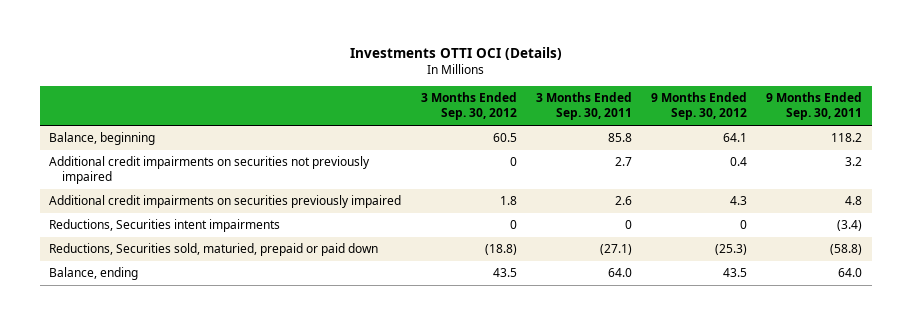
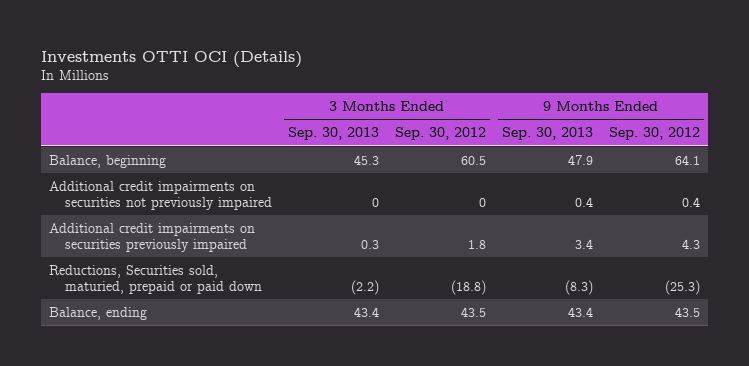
[535,92,632,121] 3 Months Ended Sep. 30, 2011 -> none
[766,92,863,121] 9 Months Ended Sep. 30, 2011 -> none
none -> [287,127,379,141] Sep. 30, 2013
none -> [501,127,593,141] Sep. 30, 2013
[49,219,281,233] Reductions, Securities intent impairments -> none

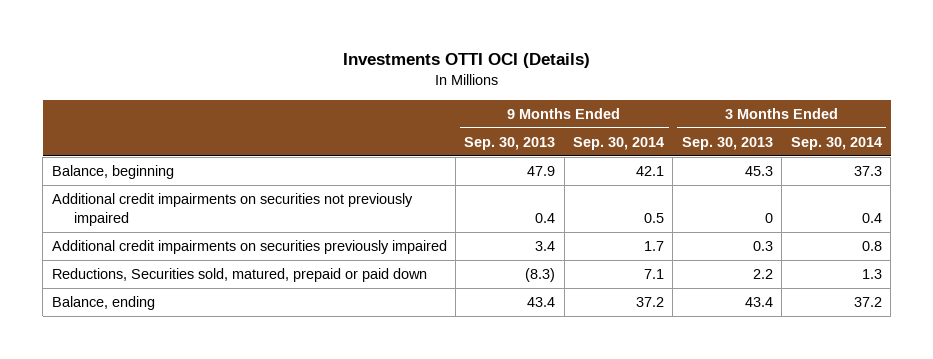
[394,127,486,141] Sep. 30, 2012 -> none
[608,127,700,141] Sep. 30, 2012 -> none
none -> [573,136,665,150] Sep. 30, 2014
none -> [790,136,882,150] Sep. 30, 2014
[49,264,262,294] Reductions, Securities sold, maturied, prepaid or paid down -> [51,268,427,283] Reductions, Securities sold, matured, prepaid or paid down
[350,279,379,295] (2.2) -> [752,269,773,280] 2.2

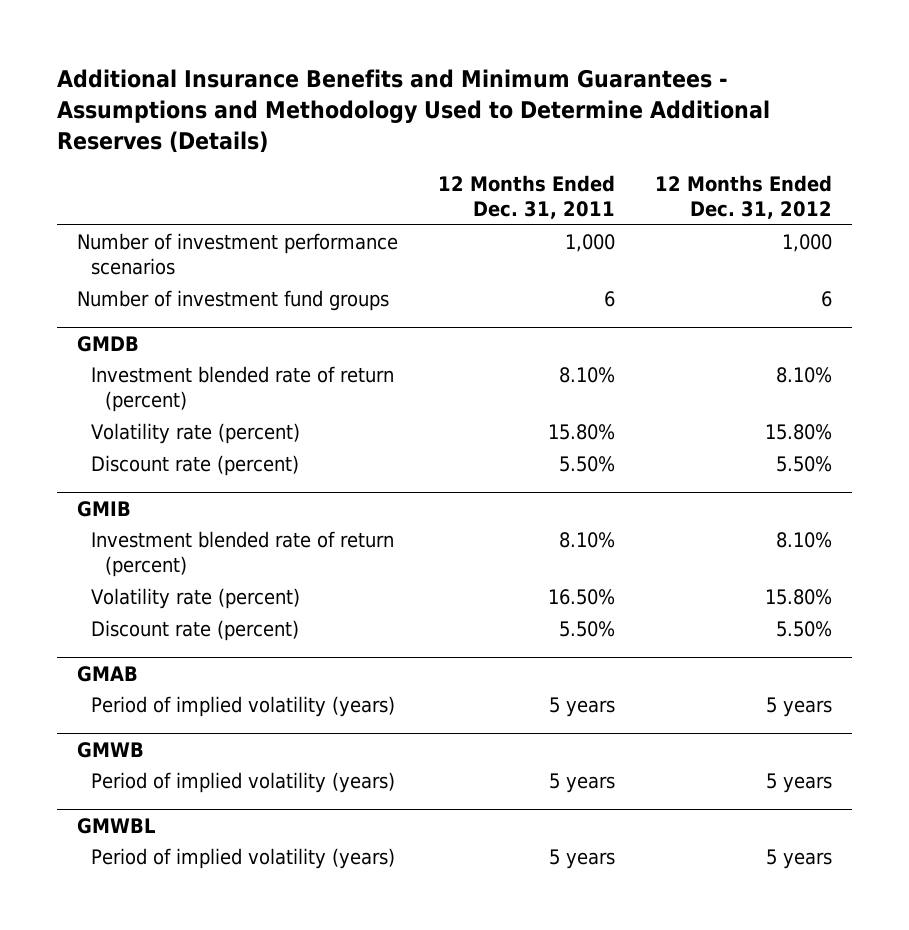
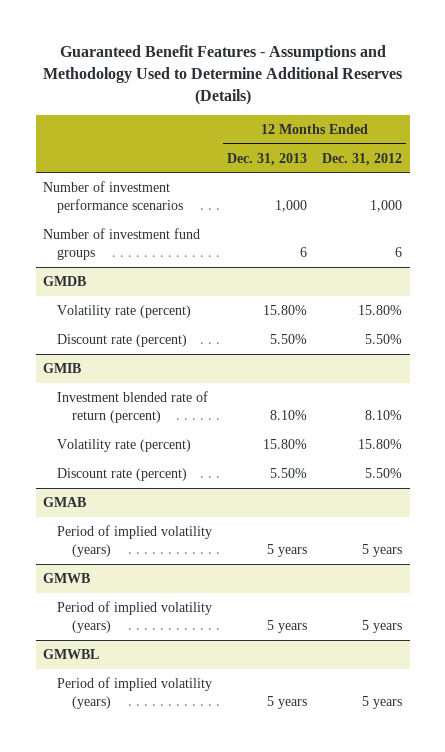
[56,69,770,153] Additional Insurance Benefits and Minimum Guarantees - Assumptions and Methodology Used to Determine Additional Reserves (Details) -> [42,45,402,106] Guaranteed Benefit Features - Assumptions and Methodology Used to Determine Additional Reserves (Details)
[438,175,616,220] 12 Months Ended Dec. 31, 2011 -> none
none -> [227,152,308,166] Dec. 31, 2013
[90,366,394,413] Investment blended rate of return (percent) -> none

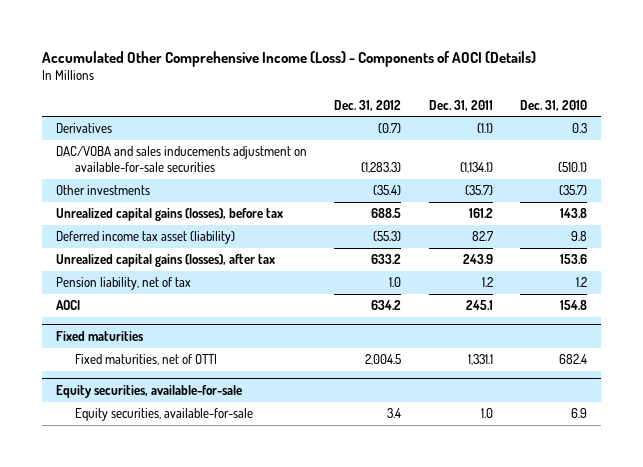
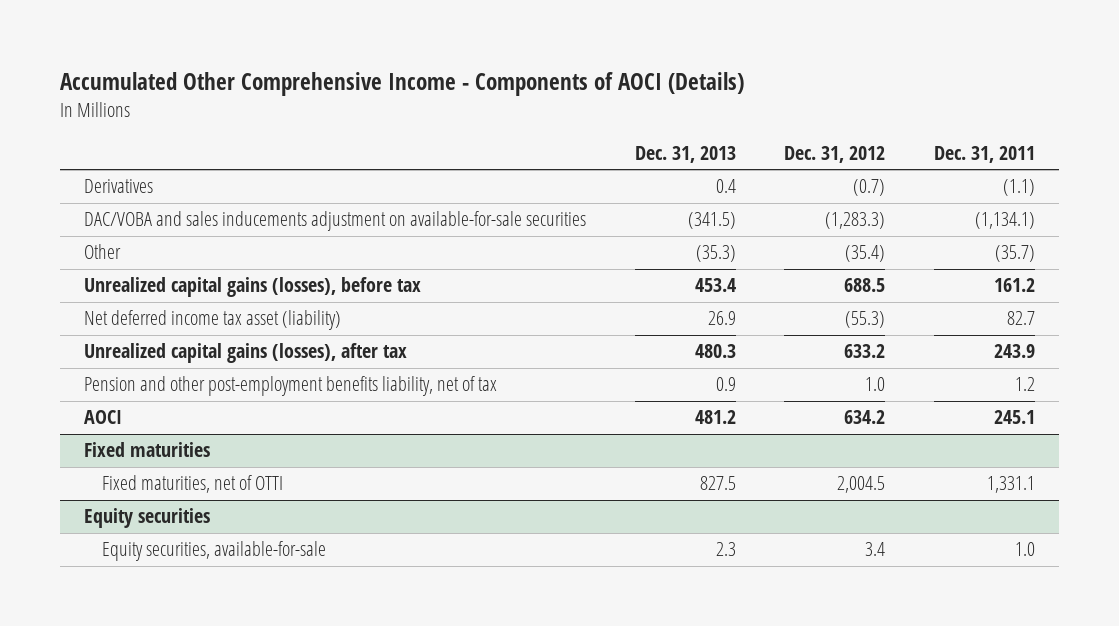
[42,50,537,67] Accumulated Other Comprehensive Income (Loss) - Components of AOCI (Details) -> [59,72,744,97] Accumulated Other Comprehensive Income - Components of AOCI (Details)
[520,99,588,111] Dec. 31, 2010 -> none
none -> [634,145,736,163] Dec. 31, 2013
[55,185,150,196] Other investments -> [83,244,121,260] Other
[55,231,235,245] Deferred income tax asset (liability) -> [83,310,341,331] Net deferred income tax asset (liability)
[55,277,191,291] Pension liability, net of tax -> [83,376,497,397] Pension and other post-employment benefits liability, net of tax
[55,385,242,399] Equity securities, available-for-sale -> none
none -> [83,508,210,529] Equity securities

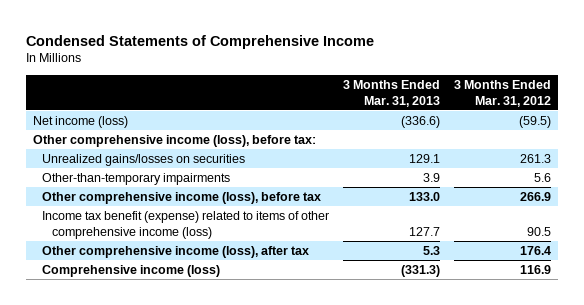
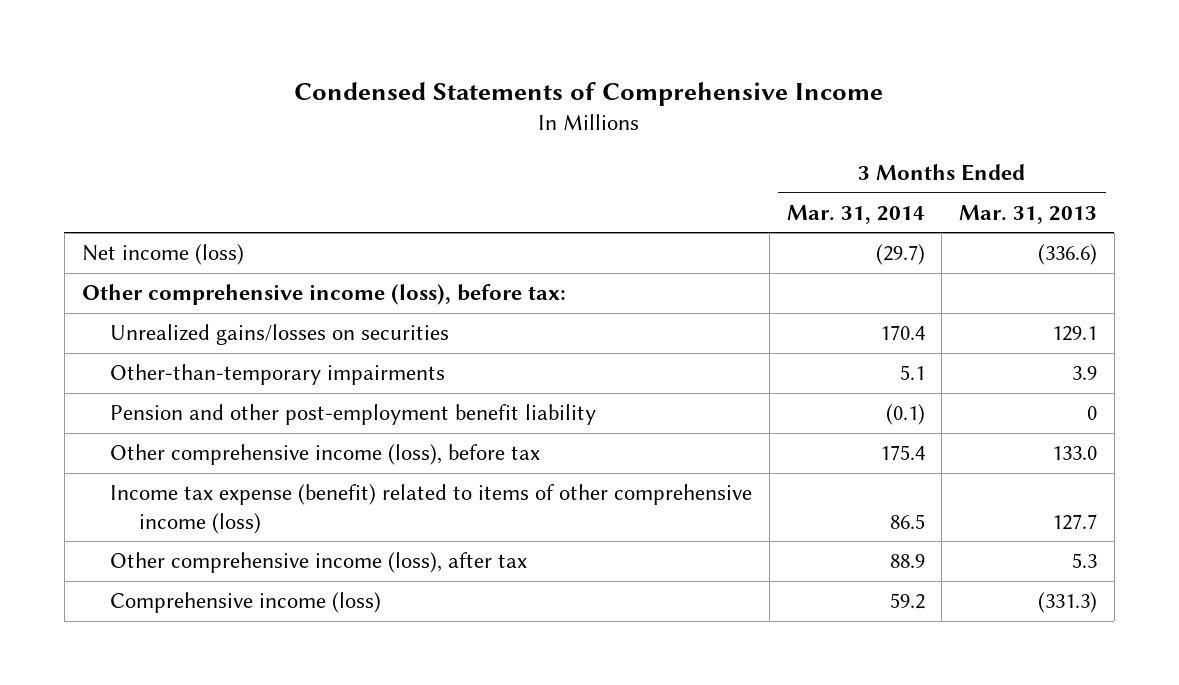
[453,80,551,107] 3 Months Ended Mar. 31, 2012 -> none
none -> [786,204,925,224] Mar. 31, 2014
none -> [110,404,597,426] Pension and other post-employment benefit liability
[42,210,330,239] Income tax benefit (expense) related to items of other comprehensive income (loss) -> [110,484,753,534] Income tax expense (benefit) related to items of other comprehensive income (loss)

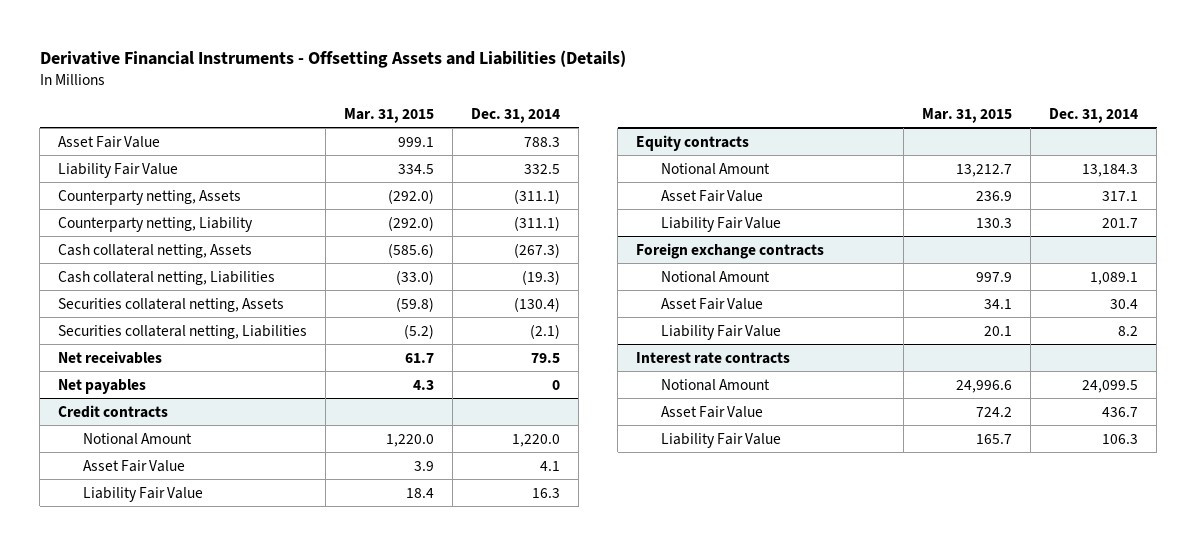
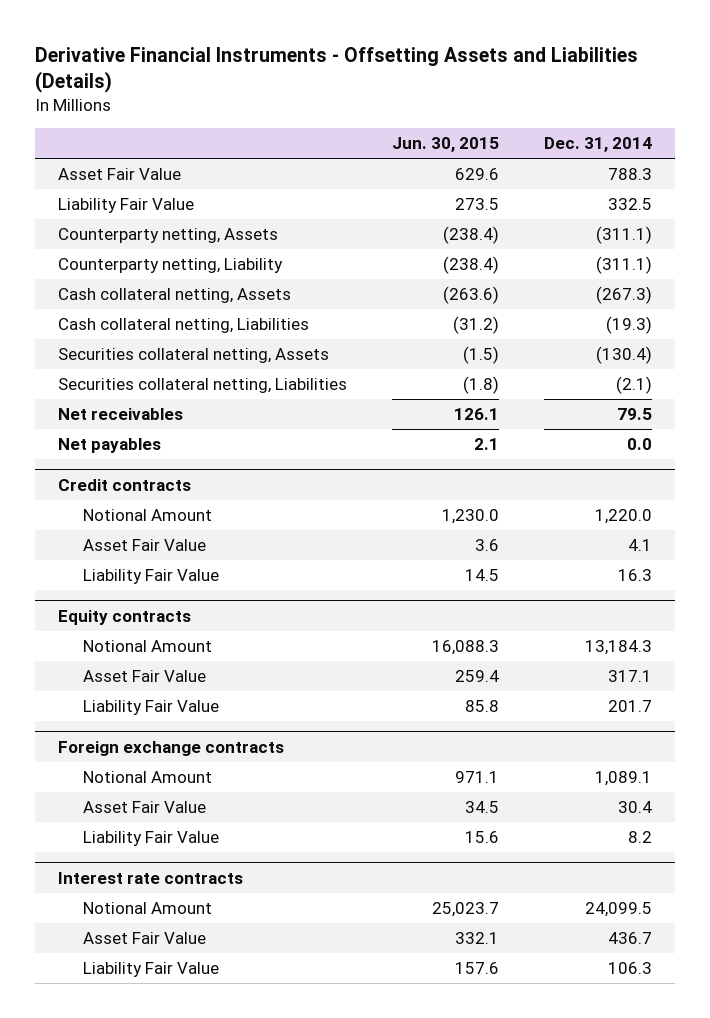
[344,107,435,123] Mar. 31, 2015 -> none
none -> [391,137,499,153] Jun. 30, 2015
[552,379,561,390] 0 -> [627,438,653,451] 0.0

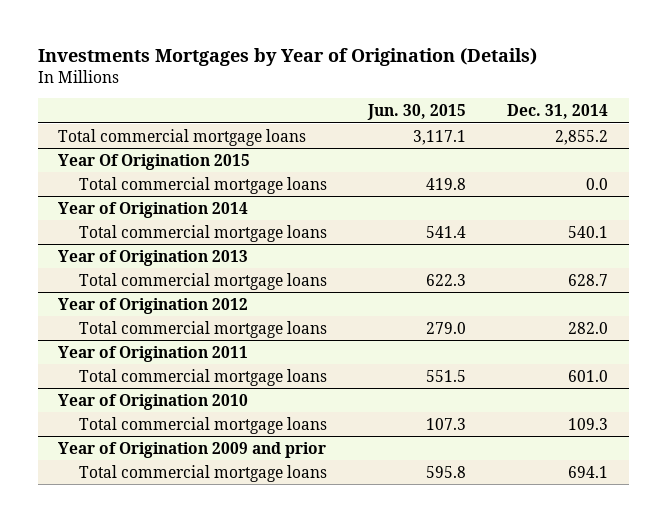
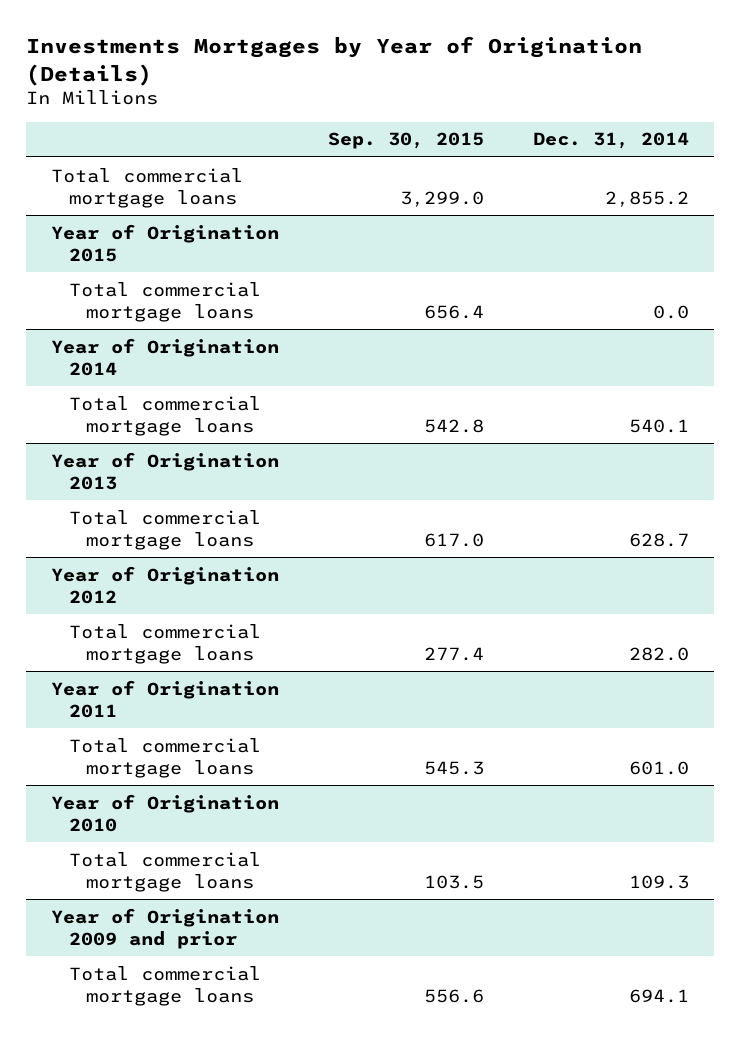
[367,104,467,121] Jun. 30, 2015 -> none
none -> [327,132,484,150] Sep. 30, 2015
[58,153,251,170] Year Of Origination 2015 -> [50,223,279,262] Year of Origination 2015

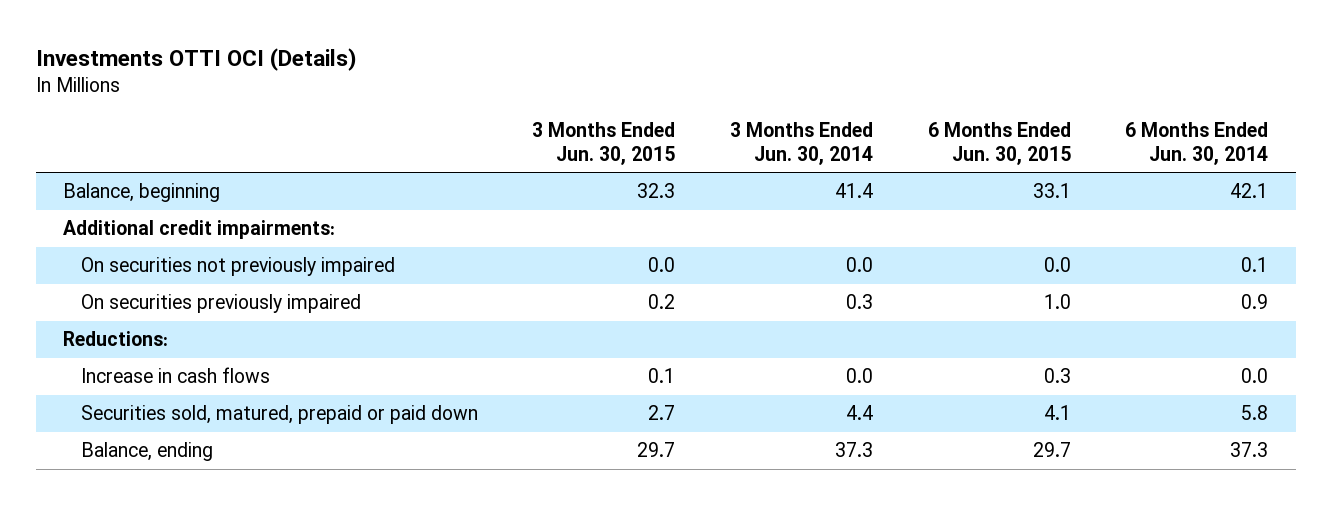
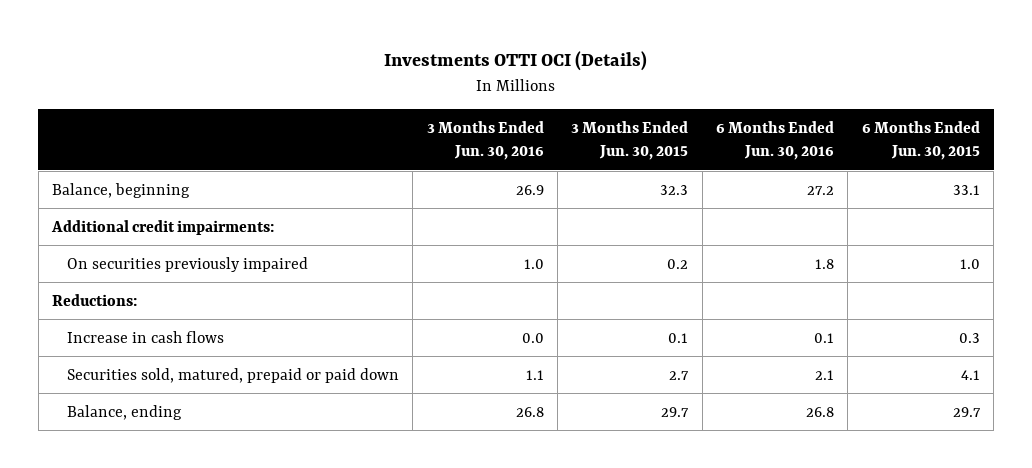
[730,122,874,165] 3 Months Ended Jun. 30, 2014 -> none
[1125,122,1269,165] 6 Months Ended Jun. 30, 2014 -> none
none -> [426,120,544,161] 3 Months Ended Jun. 30, 2016
none -> [716,120,835,161] 6 Months Ended Jun. 30, 2016
[80,257,395,277] On securities not previously impaired -> none

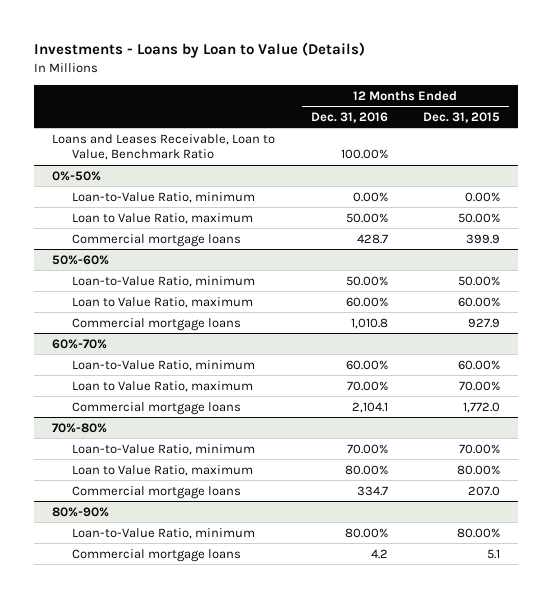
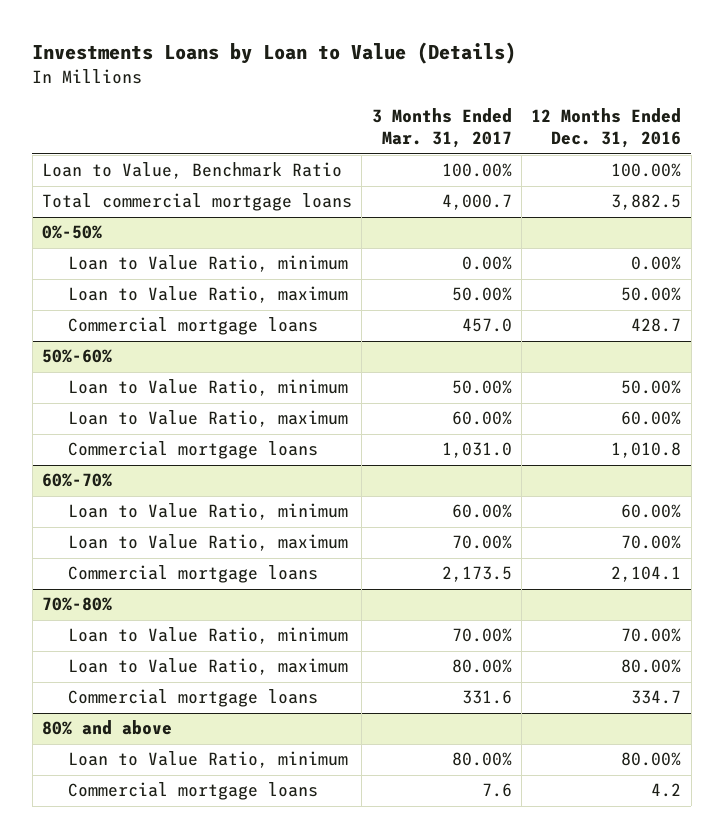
[34,42,366,59] Investments - Loans by Loan to Value (Details) -> [32,42,517,65] Investments Loans by Loan to Value (Details)
[423,111,501,123] Dec. 31, 2015 -> none
none -> [371,107,512,149] 3 Months Ended Mar. 31, 2017
[51,133,275,161] Loans and Leases Receivable, Loan to Value, Benchmark Ratio -> [41,162,342,180] Loan to Value, Benchmark Ratio
none -> [41,193,352,212] Total commercial mortgage loans
[71,191,255,203] Loan-to-Value Ratio, minimum -> [68,255,349,273] Loan to Value Ratio, minimum
[71,275,255,287] Loan-to-Value Ratio, minimum -> [68,379,349,397] Loan to Value Ratio, minimum
[71,359,255,371] Loan-to-Value Ratio, minimum -> [68,503,349,521] Loan to Value Ratio, minimum
[71,443,255,455] Loan-to-Value Ratio, minimum -> [68,627,349,645] Loan to Value Ratio, minimum
[51,506,109,517] 80%-90% -> [41,720,172,736] 80% and above
[71,527,255,539] Loan-to-Value Ratio, minimum -> [68,751,349,769] Loan to Value Ratio, minimum

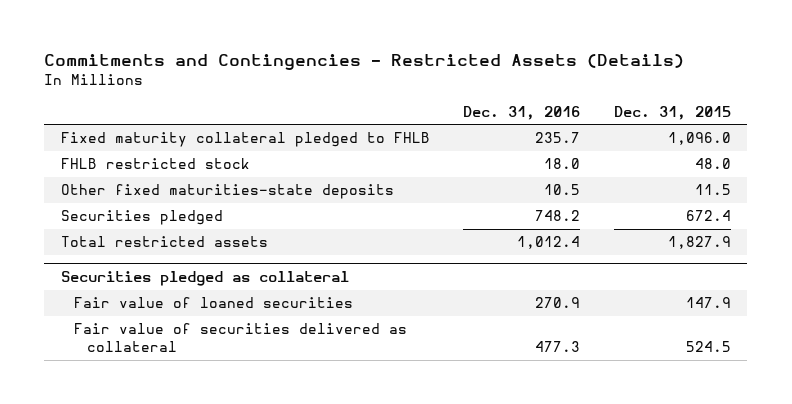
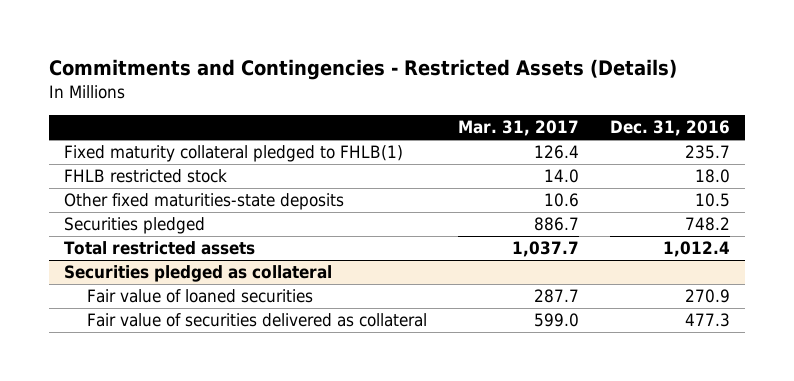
[613,105,731,120] Dec. 31, 2015 -> none
none -> [458,120,580,137] Mar. 31, 2017
[61,132,431,148] Fixed maturity collateral pledged to FHLB -> [64,145,404,163] Fixed maturity collateral pledged to FHLB(1)

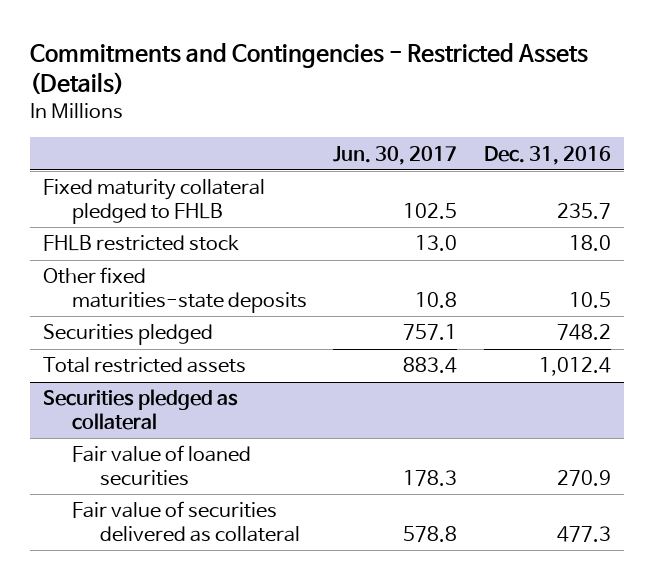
[458,120,580,137] Mar. 31, 2017 -> none
none -> [333,145,458,165] Jun. 30, 2017
[64,145,404,163] Fixed maturity collateral pledged to FHLB(1) -> [43,179,266,225] Fixed maturity collateral pledged to FHLB

